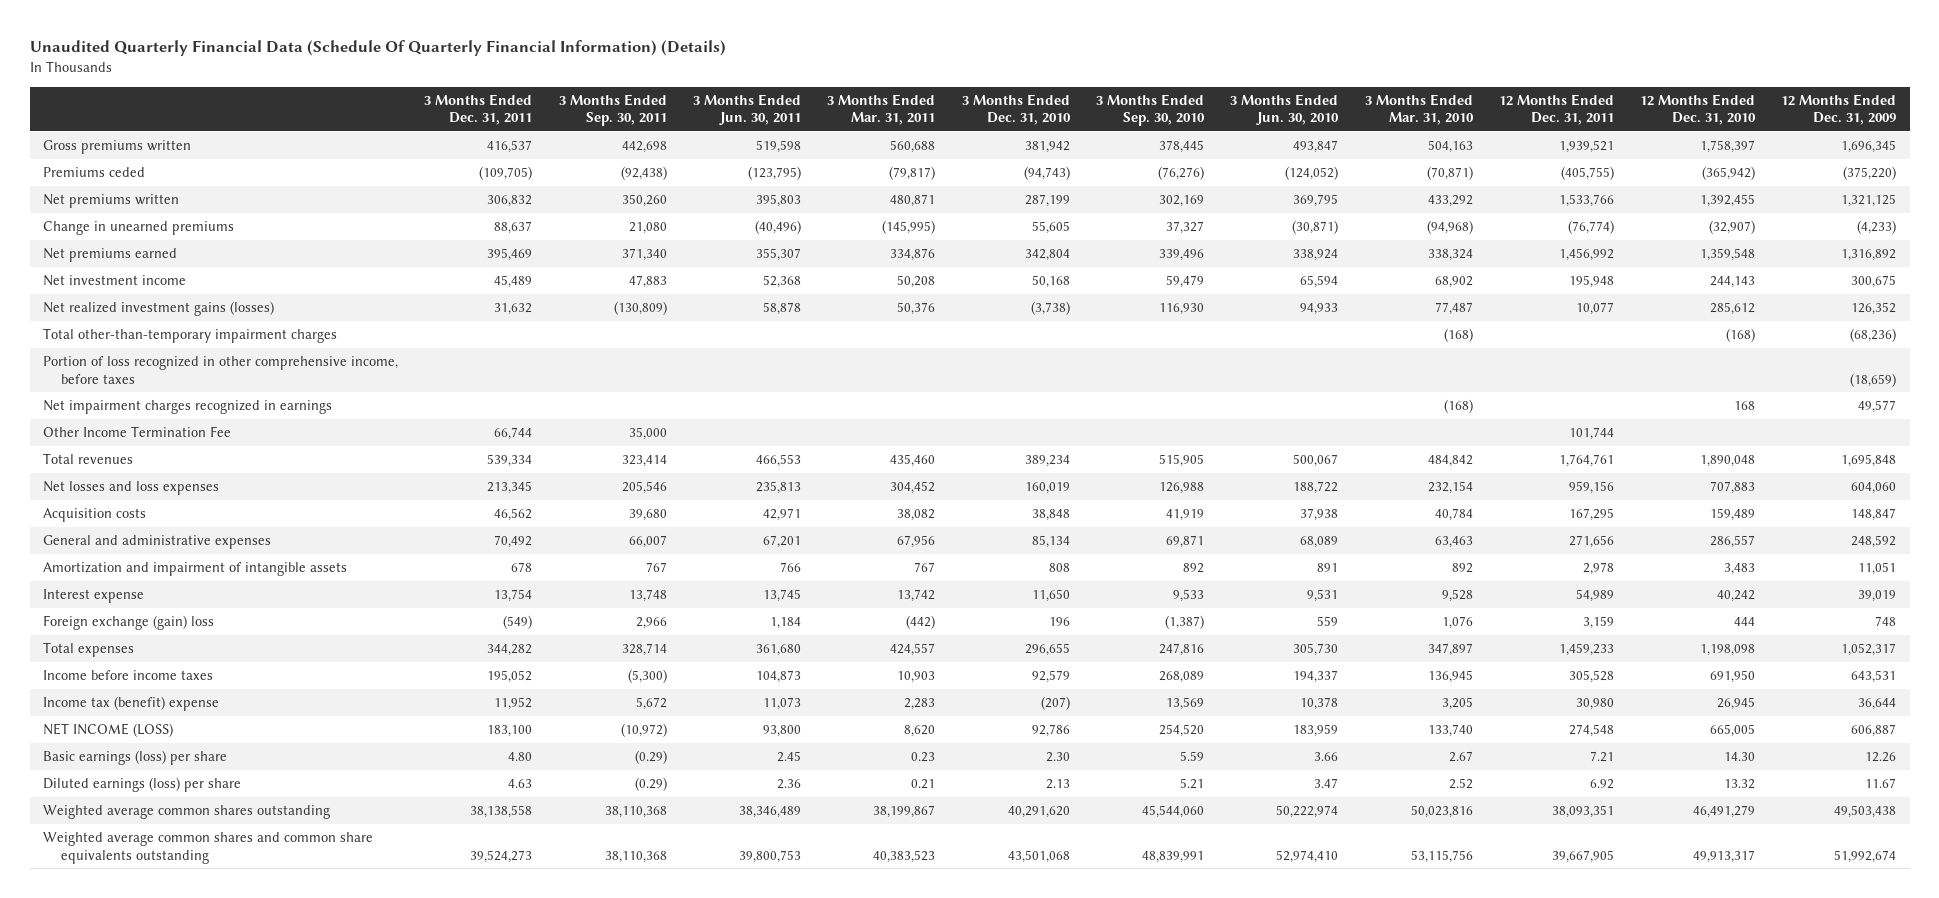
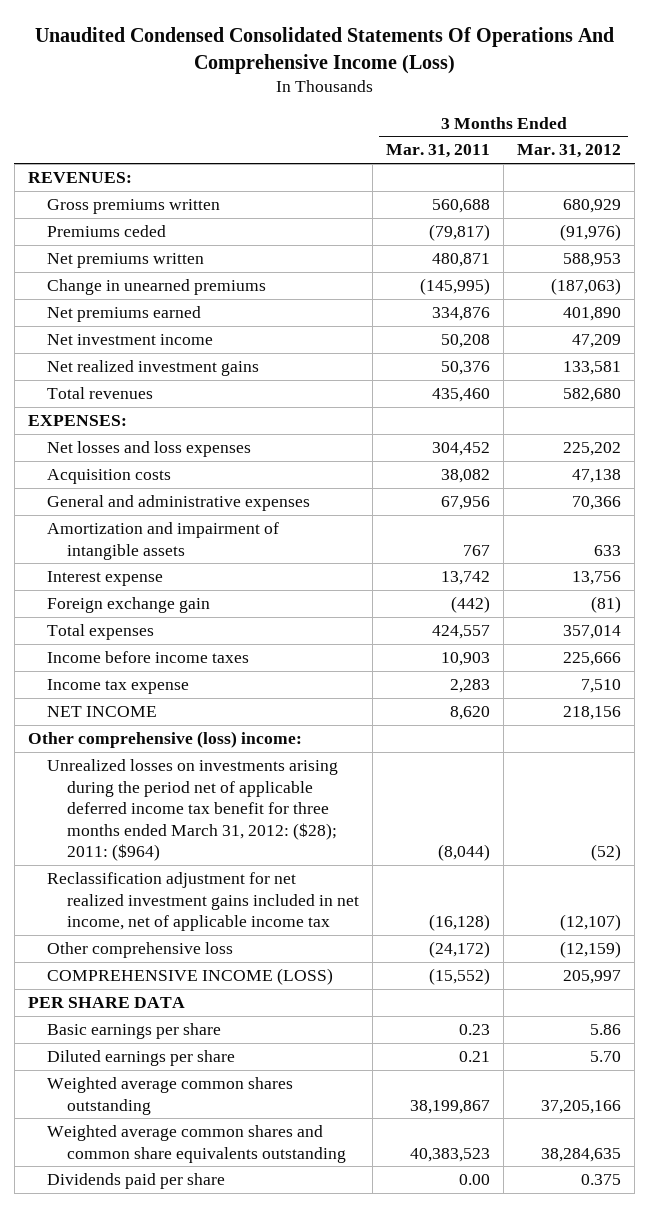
[29,40,726,57] Unaudited Quarterly Financial Data (Schedule Of Quarterly Financial Information) (Details) -> [34,26,614,74] Unaudited Condensed Consolidated Statements Of Operations And Comprehensive Income (Loss)
[424,93,533,126] 3 Months Ended Dec. 31, 2011 -> none
[558,93,667,127] 3 Months Ended Sep. 30, 2011 -> none
[692,93,801,126] 3 Months Ended Jun. 30, 2011 -> none
[961,93,1071,126] 3 Months Ended Dec. 31, 2010 -> none
[1095,93,1205,127] 3 Months Ended Sep. 30, 2010 -> none
[1230,93,1340,126] 3 Months Ended Jun. 30, 2010 -> none
[1364,93,1474,126] 3 Months Ended Mar. 31, 2010 -> none
[1498,93,1614,126] 12 Months Ended Dec. 31, 2011 -> none
[1640,93,1757,126] 12 Months Ended Dec. 31, 2010 -> none
[1781,93,1897,126] 12 Months Ended Dec. 31, 2009 -> none
none -> [517,144,622,159] Mar. 31, 2012
none -> [28,172,133,184] REVENUES:
[42,328,337,344] Total other-than-temporary impairment charges -> none
[42,356,398,384] Portion of loss recognized in other comprehensive income, before taxes -> none
[42,400,332,415] Net impairment charges recognized in earnings -> none
[42,426,231,438] Other Income Termination Fee -> none
[42,301,274,317] Net realized investment gains (losses) -> [47,360,260,377] Net realized investment gains
none -> [28,415,128,427] EXPENSES:
[42,615,214,631] Foreign exchange (gain) loss -> [47,597,211,614] Foreign exchange gain
[42,696,219,712] Income tax (benefit) expense -> [47,679,190,695] Income tax expense
[42,723,173,738] NET INCOME (LOSS) -> [47,706,158,718] NET INCOME
none -> [28,731,303,749] Other comprehensive (loss) income:
none -> [47,759,339,862] Unrealized losses on investments arising during the period net of applicable deferred income tax benefit for three months ended March 31, 2012: ($28); 2011: ($964)
none -> [47,872,359,932] Reclassification adjustment for net realized investment gains included in net income, net of applicable income tax
none -> [47,942,234,959] Other comprehensive loss
none -> [47,968,334,986] COMPREHENSIVE INCOME (LOSS)
none -> [28,997,186,1009] PER SHARE DATA
[42,750,227,766] Basic earnings (loss) per share -> [47,1023,222,1040] Basic earnings per share
[42,777,241,793] Diluted earnings (loss) per share -> [47,1050,236,1067] Diluted earnings per share
none -> [47,1173,226,1190] Dividends paid per share

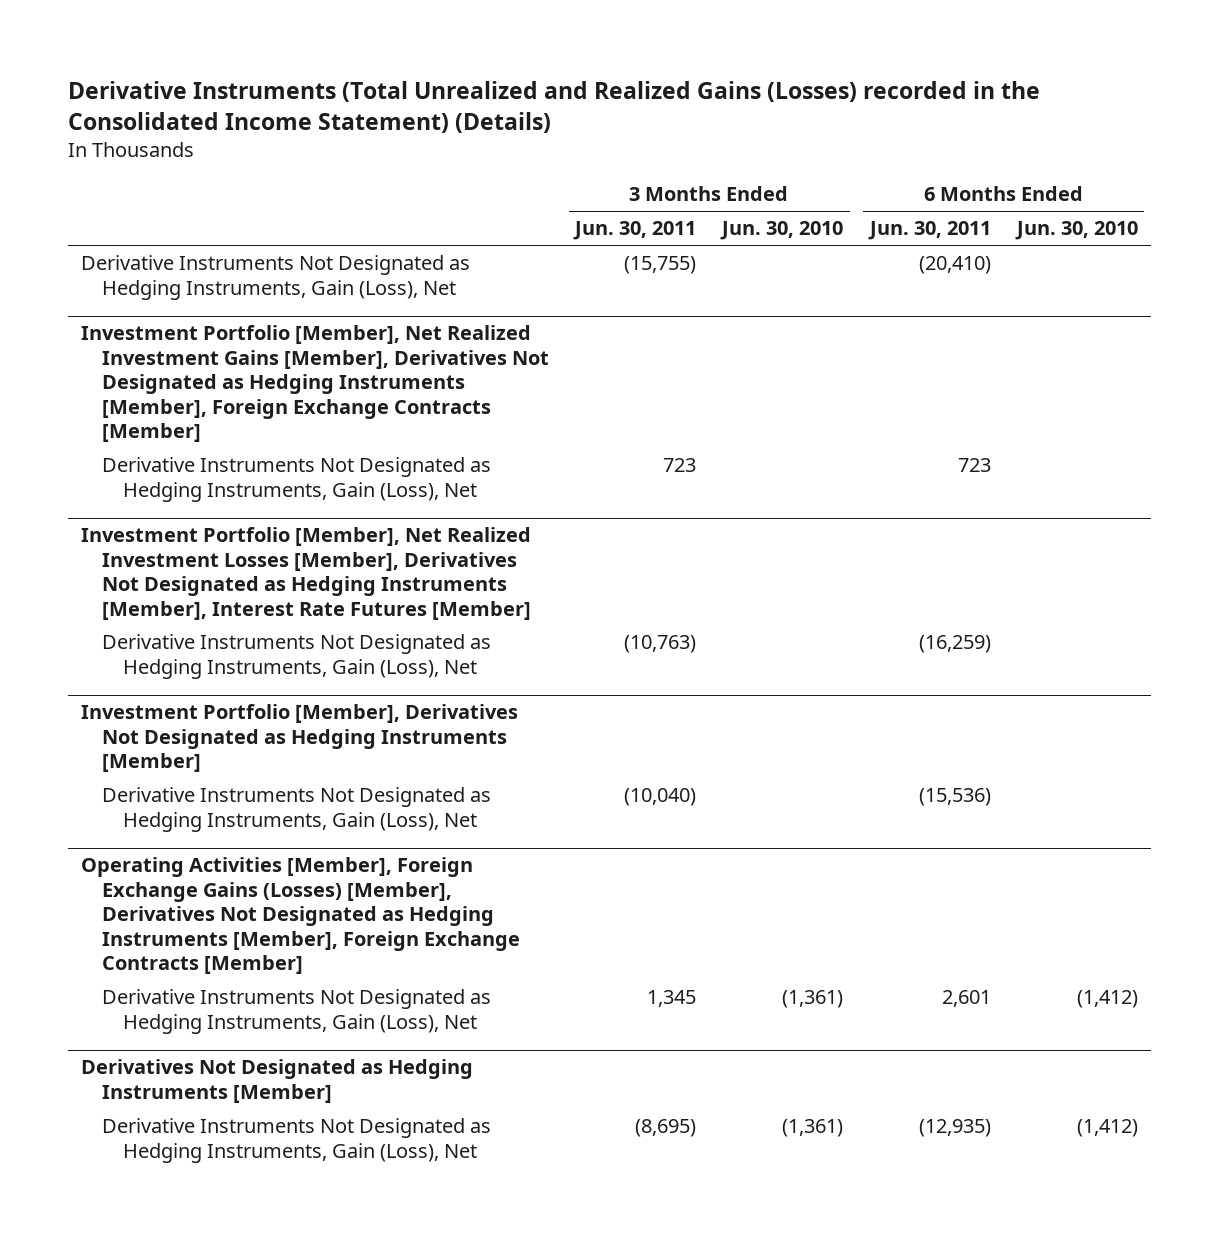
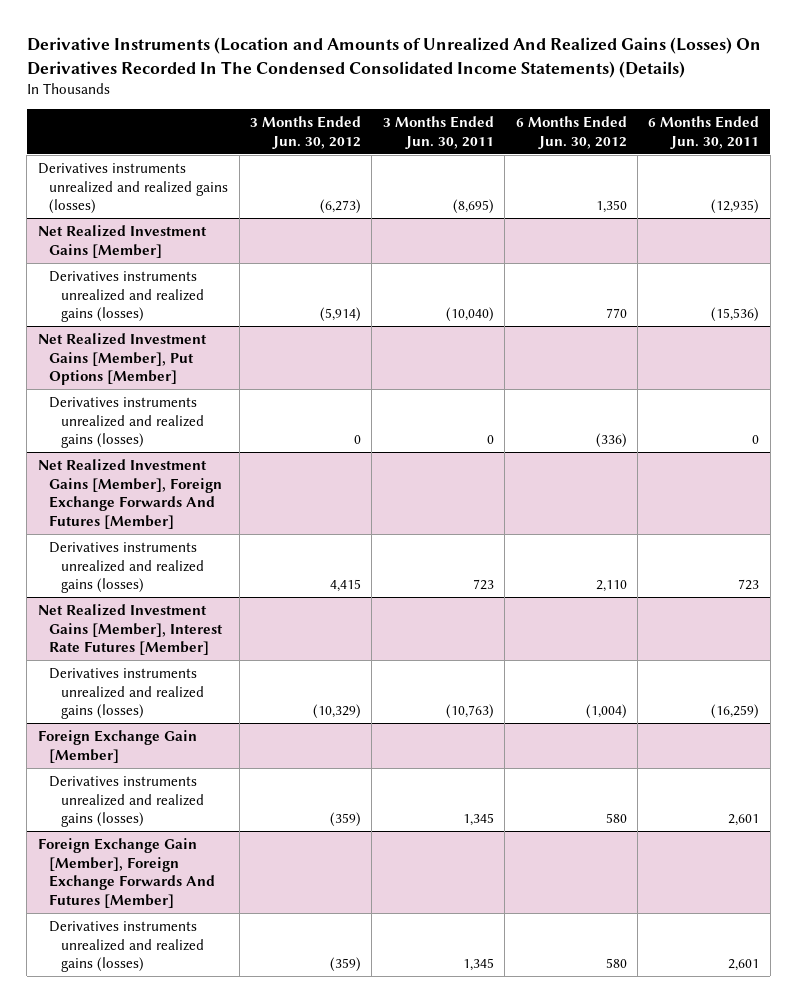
[67,81,1040,134] Derivative Instruments (Total Unrealized and Realized Gains (Losses) recorded in the Consolidated Income Statement) (Details) -> [26,37,761,78] Derivative Instruments (Location and Amounts of Unrealized And Realized Gains (Losses) On Derivatives Recorded In The Condensed Consolidated Income Statements) (Details)
[720,221,844,241] Jun. 30, 2010 -> none
[1014,221,1138,241] Jun. 30, 2010 -> none
none -> [249,116,361,149] 3 Months Ended Jun. 30, 2012
none -> [515,116,627,149] 6 Months Ended Jun. 30, 2012
[81,325,550,442] Investment Portfolio [Member], Net Realized Investment Gains [Member], Derivatives Not Designated as Hedging Instruments [Member], Foreign Exchange Contracts [Member] -> none
[81,527,532,620] Investment Portfolio [Member], Net Realized Investment Losses [Member], Derivatives Not Designated as Hedging Instruments [Member], Interest Rate Futures [Member] -> none
[81,704,519,773] Investment Portfolio [Member], Derivatives Not Designated as Hedging Instruments [Member] -> none
[81,857,521,974] Operating Activities [Member], Foreign Exchange Gains (Losses) [Member], Derivatives Not Designated as Hedging Instruments [Member], Foreign Exchange Contracts [Member] -> none
[81,1059,474,1103] Derivatives Not Designated as Hedging Instruments [Member] -> none
[81,255,471,300] Derivative Instruments Not Designated as Hedging Instruments, Gain (Loss), Net -> [37,162,229,215] Derivatives instruments unrealized and realized gains (losses)
[624,256,697,275] (15,755) -> [452,199,494,215] (8,695)
[918,256,991,275] (20,410) -> [711,199,760,215] (12,935)
none -> [37,224,207,258] Net Realized Investment Gains [Member]
[102,457,492,502] Derivative Instruments Not Designated as Hedging Instruments, Gain (Loss), Net -> [49,270,204,323] Derivatives instruments unrealized and realized gains (losses)
[663,458,697,473] 723 -> [445,307,494,323] (10,040)
[957,458,991,473] 723 -> [711,307,760,323] (15,536)
none -> [37,332,207,386] Net Realized Investment Gains [Member], Put Options [Member]
[102,634,492,679] Derivative Instruments Not Designated as Hedging Instruments, Gain (Loss), Net -> [49,396,204,449] Derivatives instruments unrealized and realized gains (losses)
[624,635,697,654] (10,763) -> [486,435,494,445] 0
[918,635,991,654] (16,259) -> [752,435,760,445] 0
none -> [37,458,223,530] Net Realized Investment Gains [Member], Foreign Exchange Forwards And Futures [Member]
[102,787,492,832] Derivative Instruments Not Designated as Hedging Instruments, Gain (Loss), Net -> [49,541,204,594] Derivatives instruments unrealized and realized gains (losses)
[624,788,697,807] (10,040) -> [472,579,494,591] 723
[918,788,991,807] (15,536) -> [738,579,760,591] 723
none -> [37,603,224,656] Net Realized Investment Gains [Member], Interest Rate Futures [Member]
[102,989,492,1034] Derivative Instruments Not Designated as Hedging Instruments, Gain (Loss), Net -> [49,667,204,720] Derivatives instruments unrealized and realized gains (losses)
[647,990,697,1008] 1,345 -> [445,704,494,720] (10,763)
[941,990,991,1008] 2,601 -> [711,704,760,720] (16,259)
none -> [37,729,197,763] Foreign Exchange Gain [Member]
[102,1118,492,1163] Derivative Instruments Not Designated as Hedging Instruments, Gain (Loss), Net -> [49,775,204,828] Derivatives instruments unrealized and realized gains (losses)
[635,1119,697,1138] (8,695) -> [462,813,494,827] 1,345
[918,1119,991,1138] (12,935) -> [728,814,760,827] 2,601
none -> [37,837,216,909] Foreign Exchange Gain [Member], Foreign Exchange Forwards And Futures [Member]
none -> [49,920,204,973] Derivatives instruments unrealized and realized gains (losses)

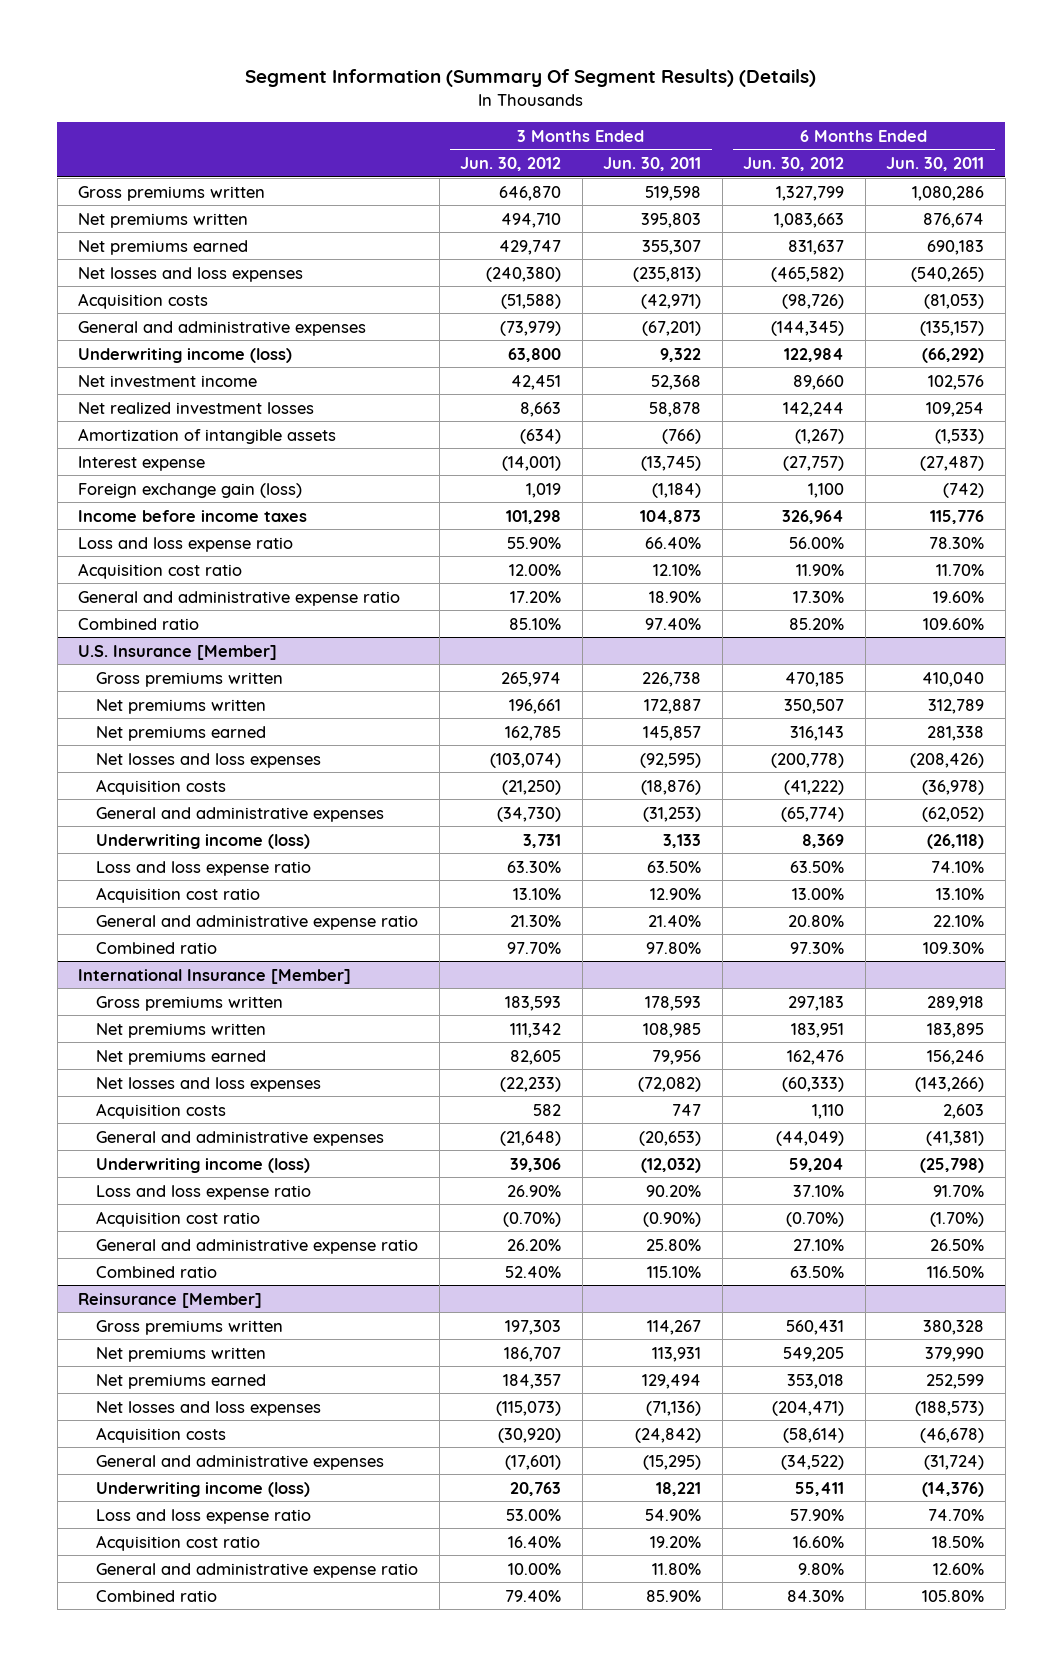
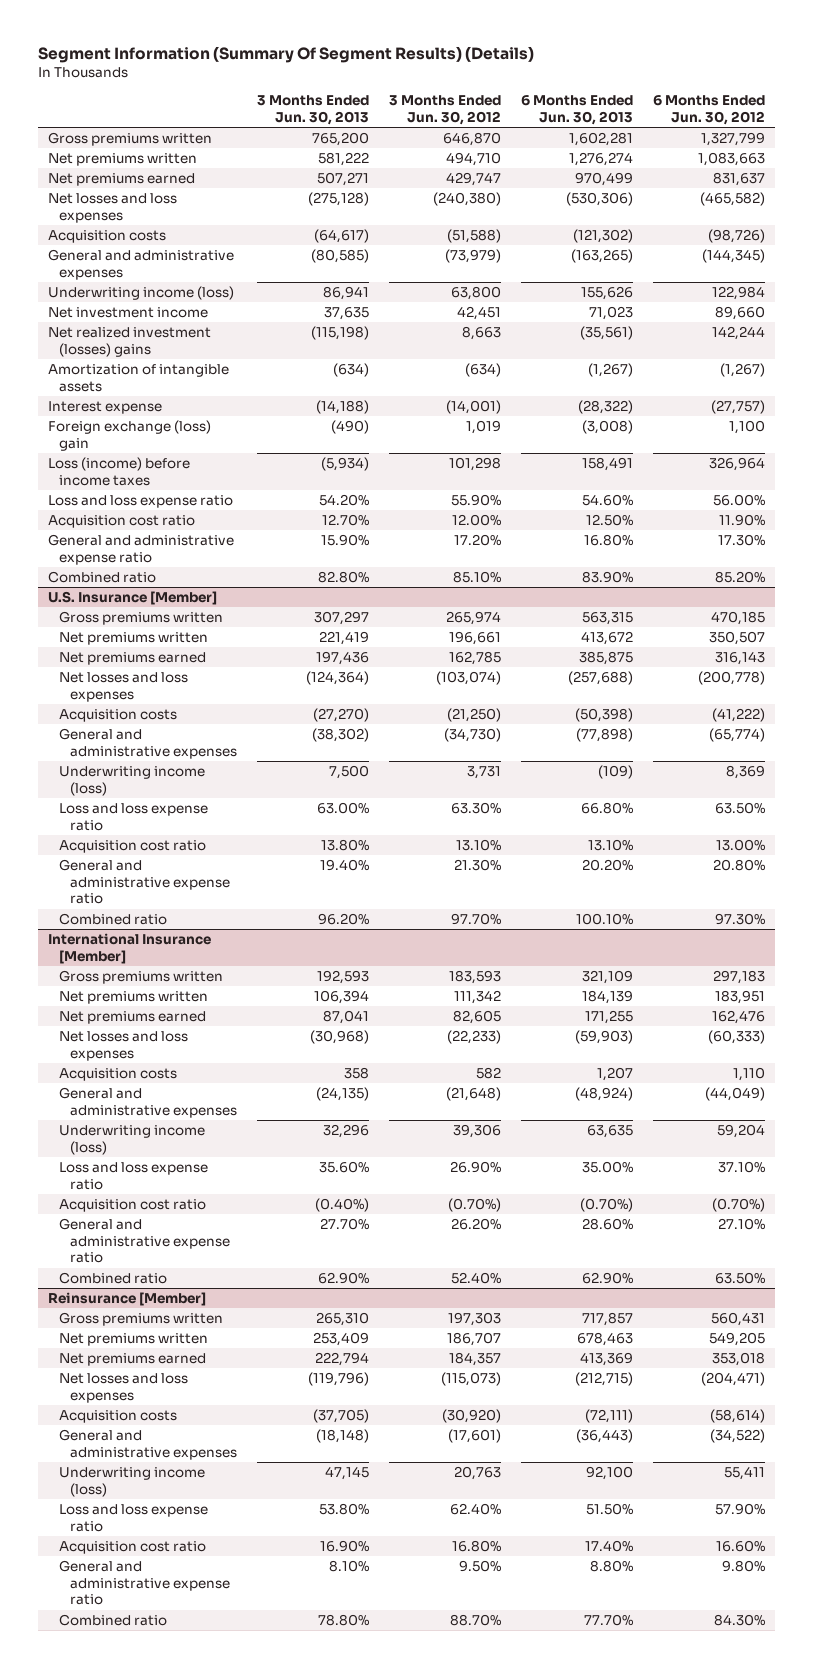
[603,157,702,172] Jun. 30, 2011 -> none
[886,157,985,172] Jun. 30, 2011 -> none
none -> [256,95,369,125] 3 Months Ended Jun. 30, 2013
none -> [520,95,633,125] 6 Months Ended Jun. 30, 2013
[78,401,315,414] Net realized investment losses -> [47,327,211,357] Net realized investment (losses) gains
[78,482,303,498] Foreign exchange gain (loss) -> [47,420,211,451] Foreign exchange (loss) gain
[78,509,308,522] Income before income taxes -> [47,457,190,486] Loss (income) before income taxes
[506,1508,562,1521] 53.00% -> [449,1503,501,1516] 62.40%
[508,1535,562,1548] 16.40% -> [451,1540,501,1553] 16.80%
[508,1562,562,1575] 10.00% -> [458,1560,501,1573] 9.50%
[505,1589,562,1602] 79.40% -> [449,1614,501,1627] 88.70%

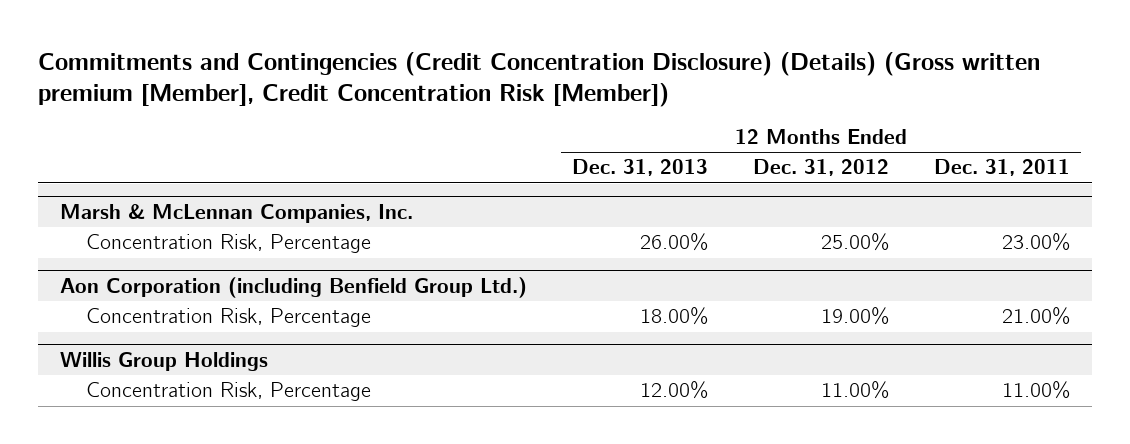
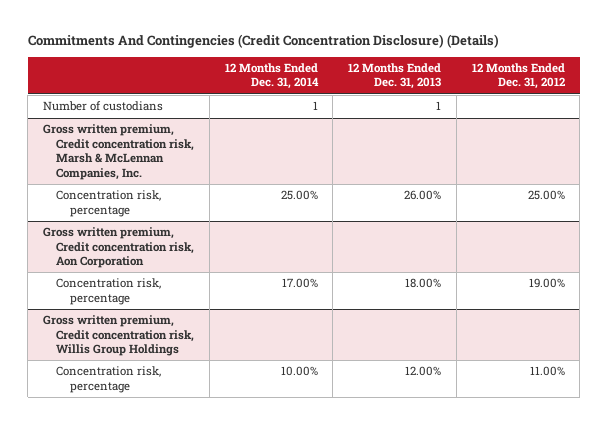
[38,51,1041,108] Commitments and Contingencies (Credit Concentration Disclosure) (Details) (Gross written premium [Member], Credit Concentration Risk [Member]) -> [27,34,499,49] Commitments And Contingencies (Credit Concentration Disclosure) (Details)
[933,159,1070,177] Dec. 31, 2011 -> none
none -> [224,62,319,90] 12 Months Ended Dec. 31, 2014
[60,203,414,223] Marsh & McLennan Companies, Inc. -> none
[60,276,528,298] Aon Corporation (including Benfield Group Ltd.) -> none
[60,351,269,371] Willis Group Holdings -> none
none -> [42,101,163,112] Number of custodians
none -> [42,124,195,180] Gross written premium, Credit concentration risk, Marsh & McLennan Companies, Inc.
[85,234,371,254] Concentration Risk, Percentage -> [56,190,162,217] Concentration risk, percentage
none -> [42,227,195,269] Gross written premium, Credit concentration risk, Aon Corporation
[85,308,371,328] Concentration Risk, Percentage -> [56,278,162,305] Concentration risk, percentage
none -> [42,315,195,357] Gross written premium, Credit concentration risk, Willis Group Holdings
[85,382,371,402] Concentration Risk, Percentage -> [56,366,162,393] Concentration risk, percentage

